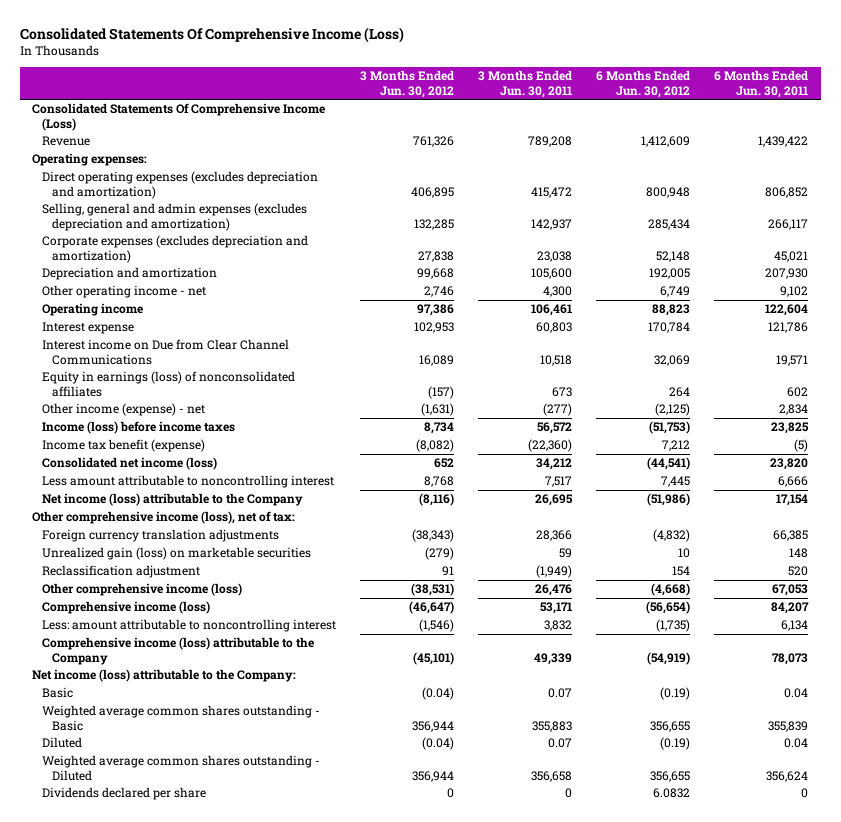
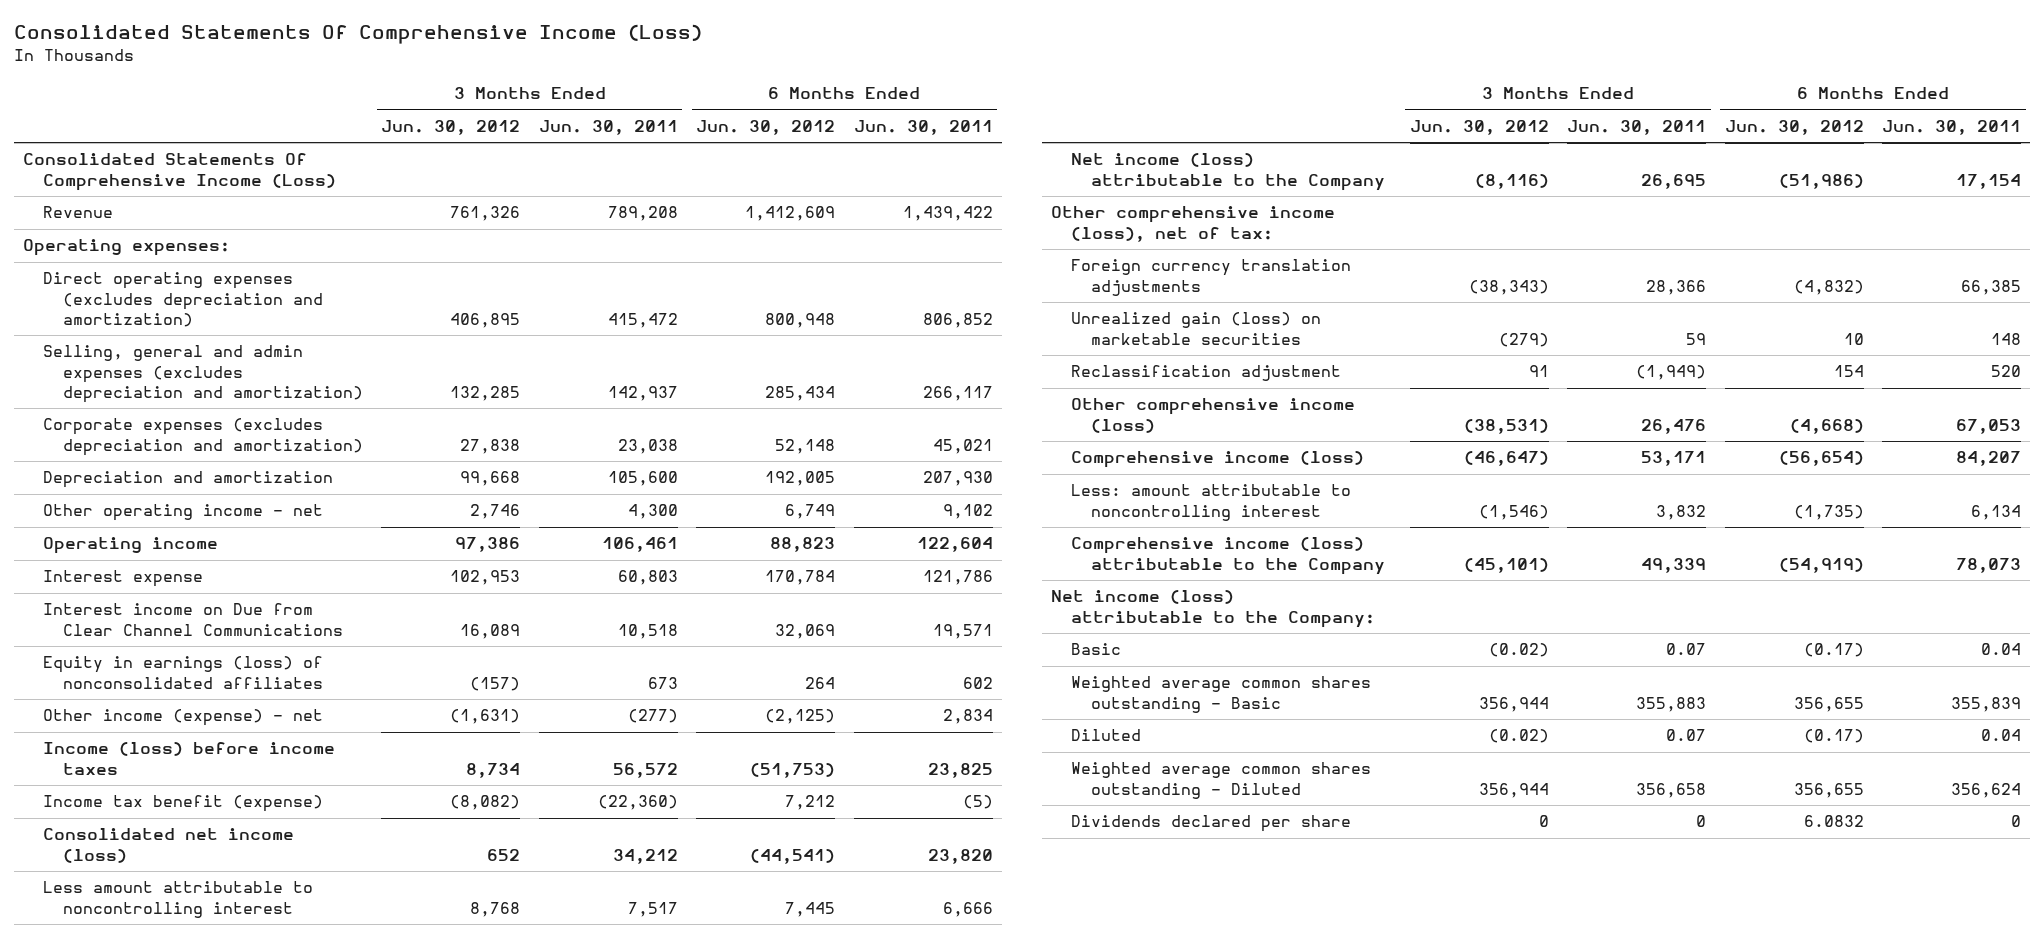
[422,687,455,701] (0.04) -> [1488,643,1549,658] (0.02)
[660,687,691,701] (0.19) -> [1803,643,1864,658] (0.17)
[422,737,455,751] (0.04) -> [1488,729,1549,744] (0.02)
[660,737,691,751] (0.19) -> [1803,729,1864,744] (0.17)

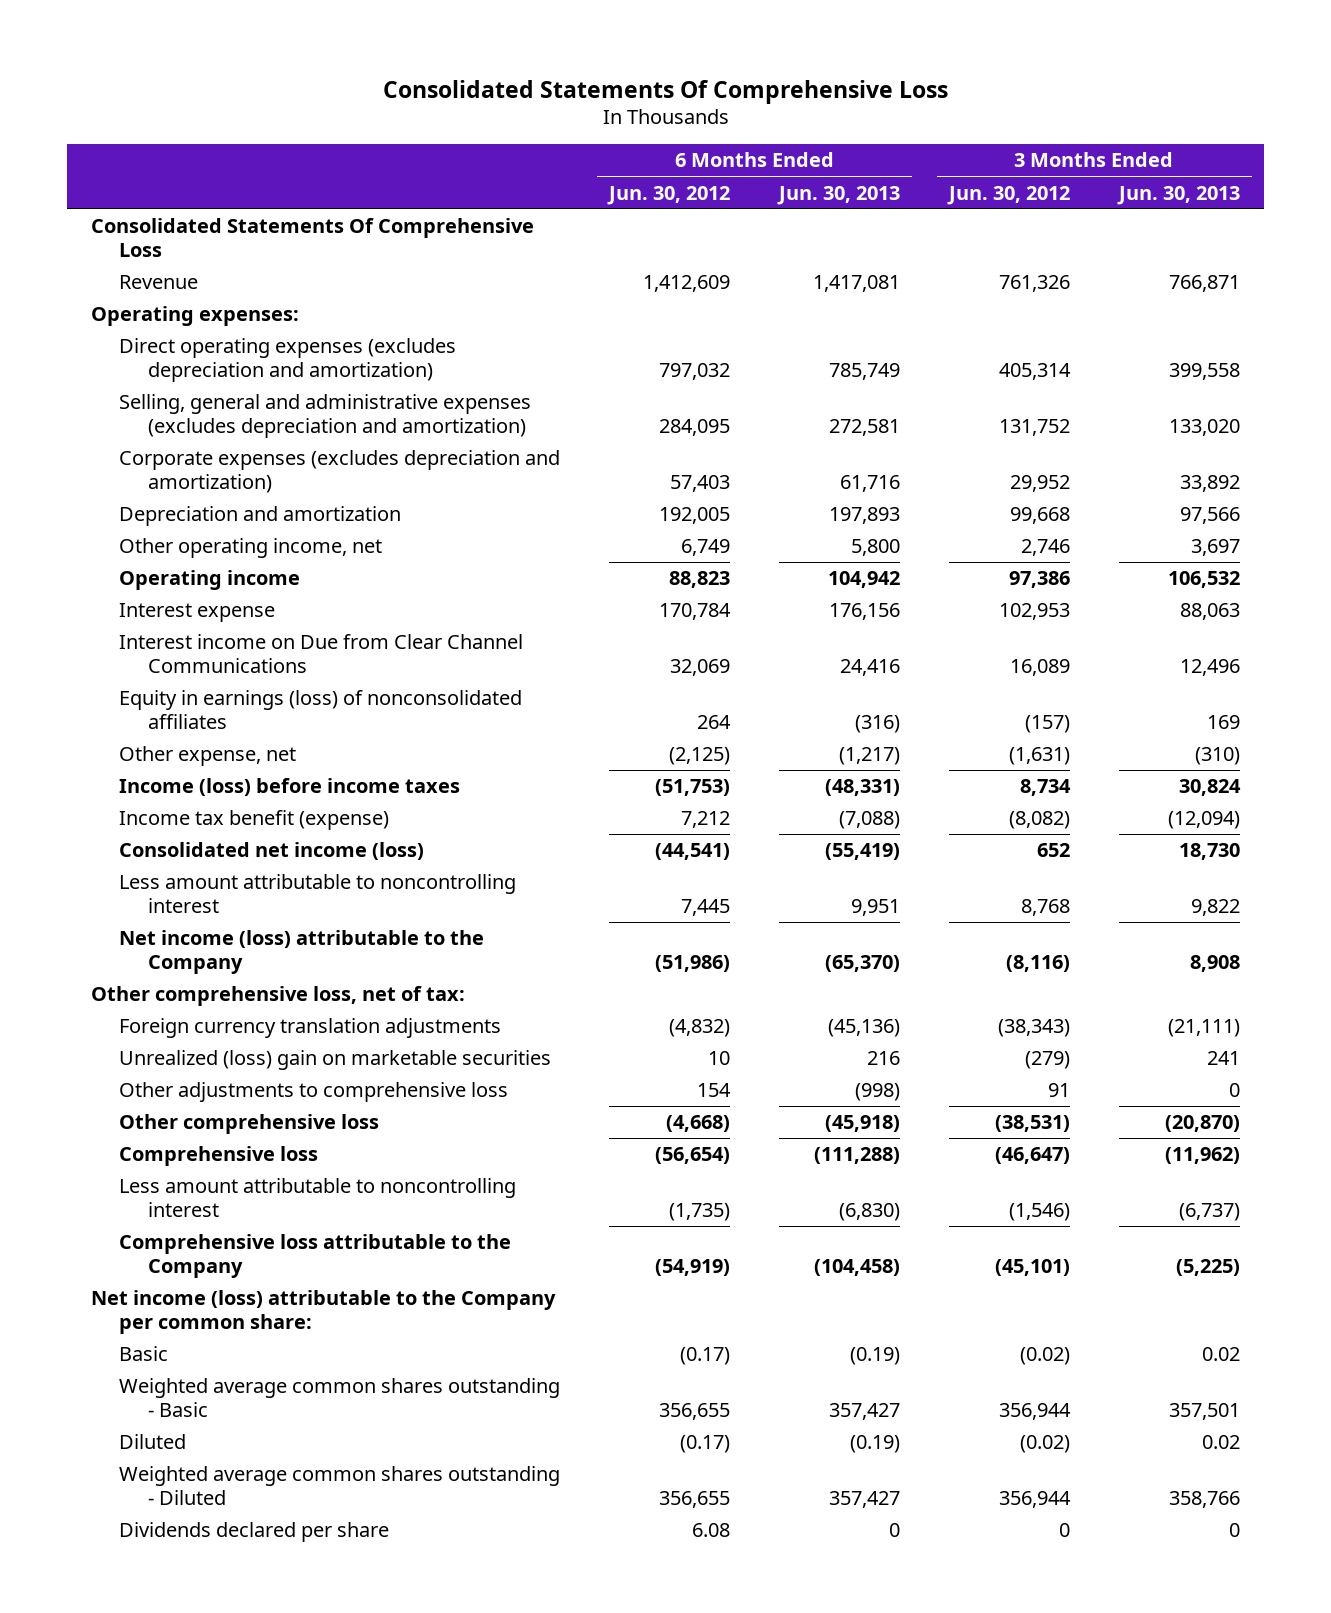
[13,23,702,44] Consolidated Statements Of Comprehensive Income (Loss) -> [382,79,948,104] Consolidated Statements Of Comprehensive Loss
[538,119,678,135] Jun. 30, 2011 -> none
[853,119,993,135] Jun. 30, 2011 -> none
none -> [777,185,901,205] Jun. 30, 2013
none -> [1116,185,1240,205] Jun. 30, 2013
[22,153,336,191] Consolidated Statements Of Comprehensive Income (Loss) -> [91,218,535,257] Consolidated Statements Of Comprehensive Loss
[450,313,521,329] 406,895 -> [998,362,1071,380] 405,314
[765,313,836,329] 800,948 -> [659,362,731,380] 797,032
[42,345,364,404] Selling, general and admin expenses (excludes depreciation and amortization) -> [119,394,532,438] Selling, general and administrative expenses (excludes depreciation and amortization)
[450,386,521,402] 132,285 -> [998,418,1070,436] 131,752
[765,386,836,402] 285,434 -> [659,418,731,436] 284,095
[460,438,521,454] 27,838 -> [1009,474,1070,492] 29,952
[775,438,836,454] 52,148 -> [670,474,731,492] 57,403
[42,504,323,522] Other operating income - net -> [119,538,383,559] Other operating income, net
[42,709,323,727] Other income (expense) - net -> [119,746,297,767] Other expense, net
[1051,206,1336,242] Other comprehensive income (loss), net of tax: -> [91,986,466,1007] Other comprehensive loss, net of tax:
[1071,312,1322,345] Unrealized gain (loss) on marketable securities -> [119,1050,552,1071] Unrealized (loss) gain on marketable securities
[1071,365,1342,382] Reclassification adjustment -> [119,1082,509,1103] Other adjustments to comprehensive loss
[1071,398,1356,433] Other comprehensive income (loss) -> [119,1114,380,1135] Other comprehensive loss
[1071,451,1365,469] Comprehensive income (loss) -> [119,1146,319,1167] Comprehensive loss
[1071,484,1352,521] Less: amount attributable to noncontrolling interest -> [119,1178,517,1217] Less amount attributable to noncontrolling interest
[1071,537,1386,575] Comprehensive income (loss) attributable to the Company -> [119,1234,512,1278] Comprehensive loss attributable to the Company
[1051,590,1376,628] Net income (loss) attributable to the Company: -> [91,1290,557,1334] Net income (loss) attributable to the Company per common share:
[1803,815,1864,828] 6.0832 -> [692,1523,731,1538] 6.08

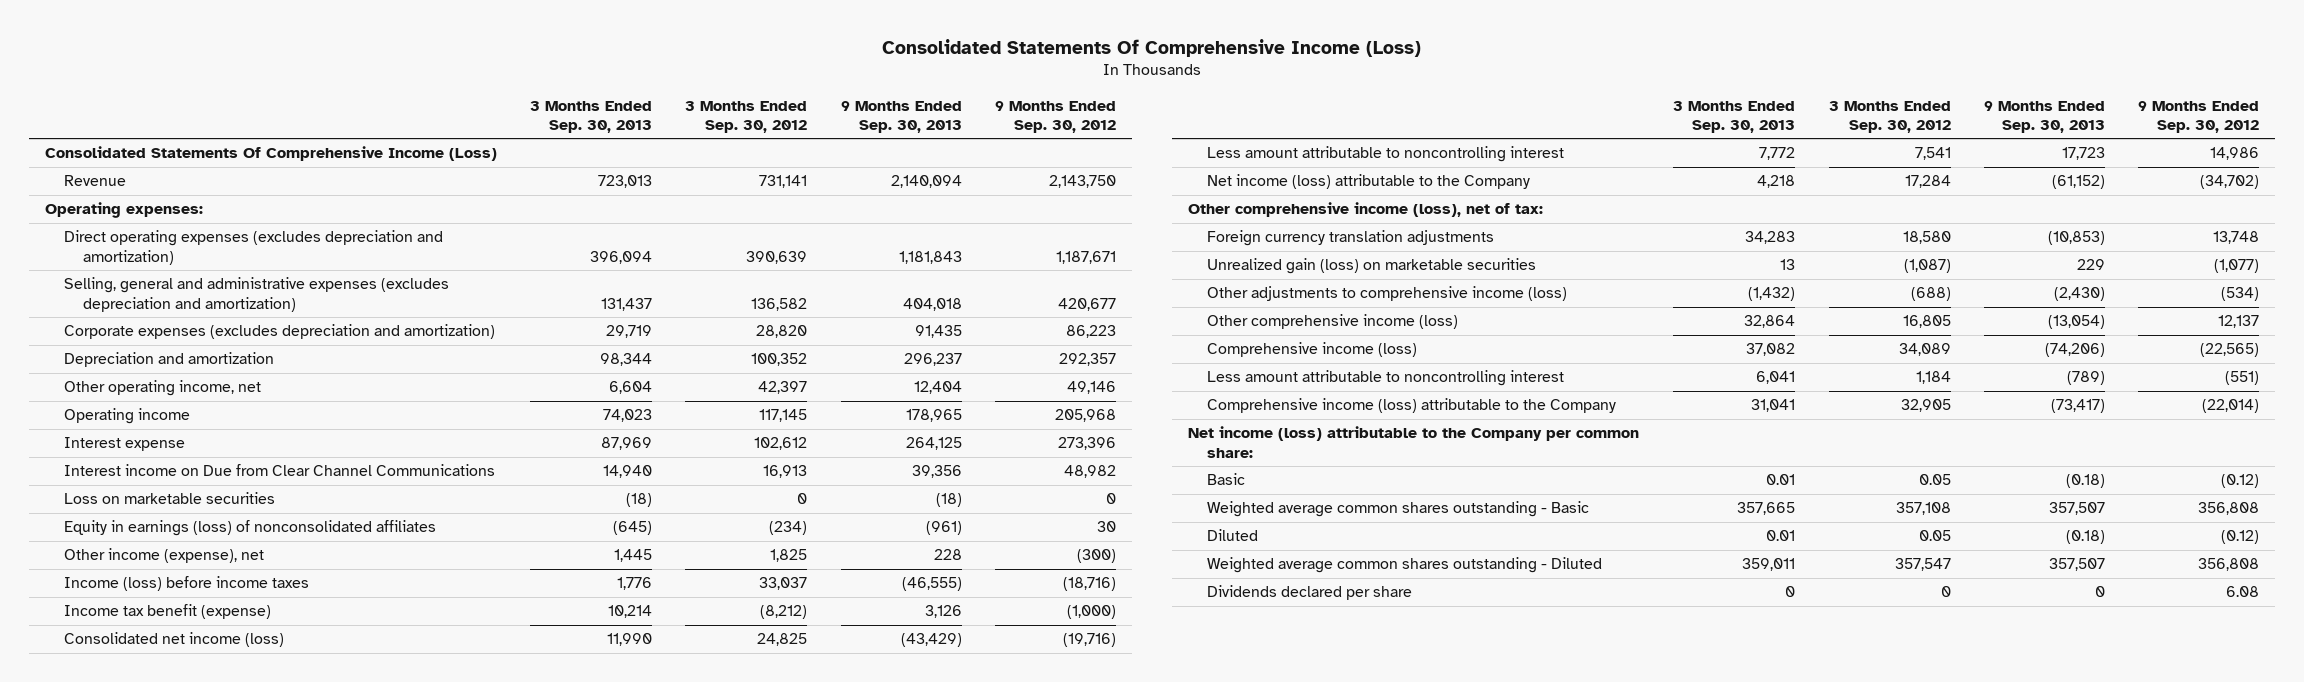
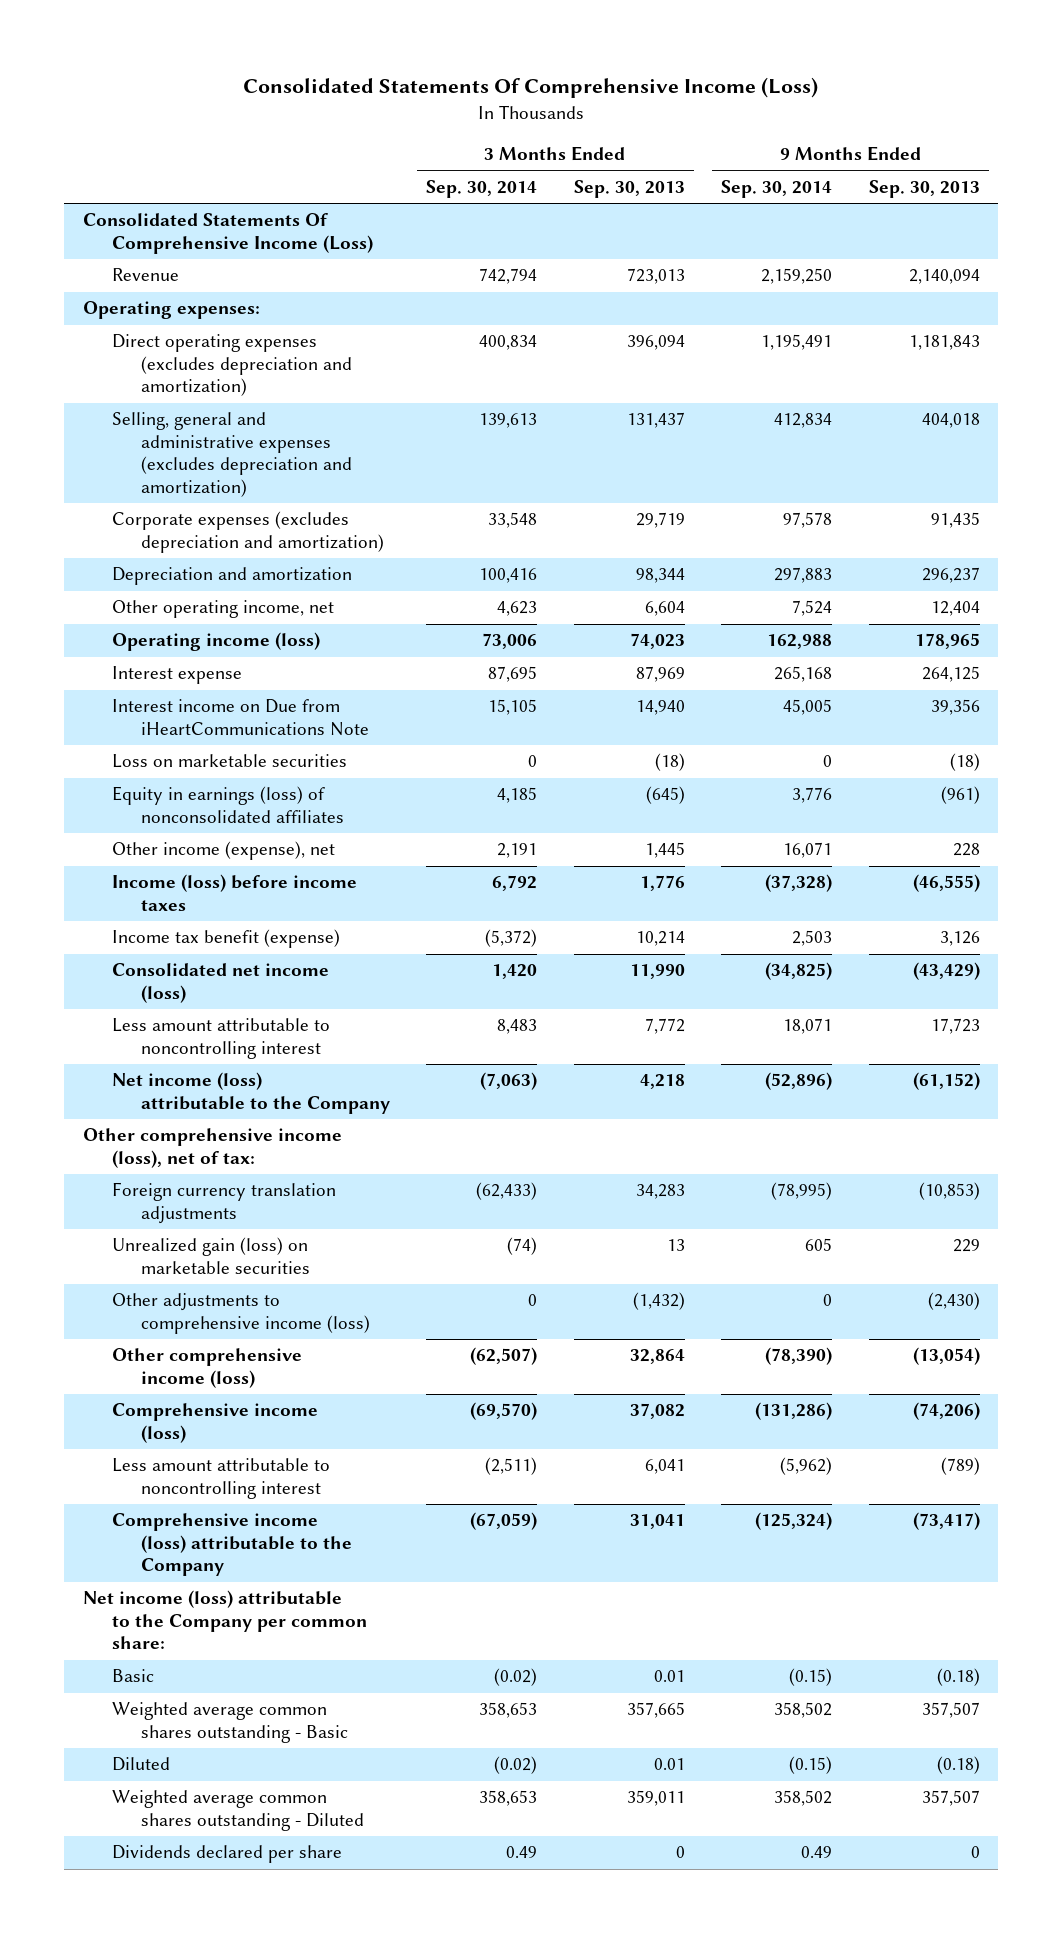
[685,100,808,133] 3 Months Ended Sep. 30, 2012 -> none
[994,100,1116,133] 9 Months Ended Sep. 30, 2012 -> none
none -> [426,179,538,198] Sep. 30, 2014
none -> [721,179,833,198] Sep. 30, 2014
[64,408,191,425] Operating income -> [111,632,320,652] Operating income (loss)
[64,464,496,477] Interest income on Due from Clear Channel Communications -> [111,699,369,736] Interest income on Due from iHeartCommunications Note

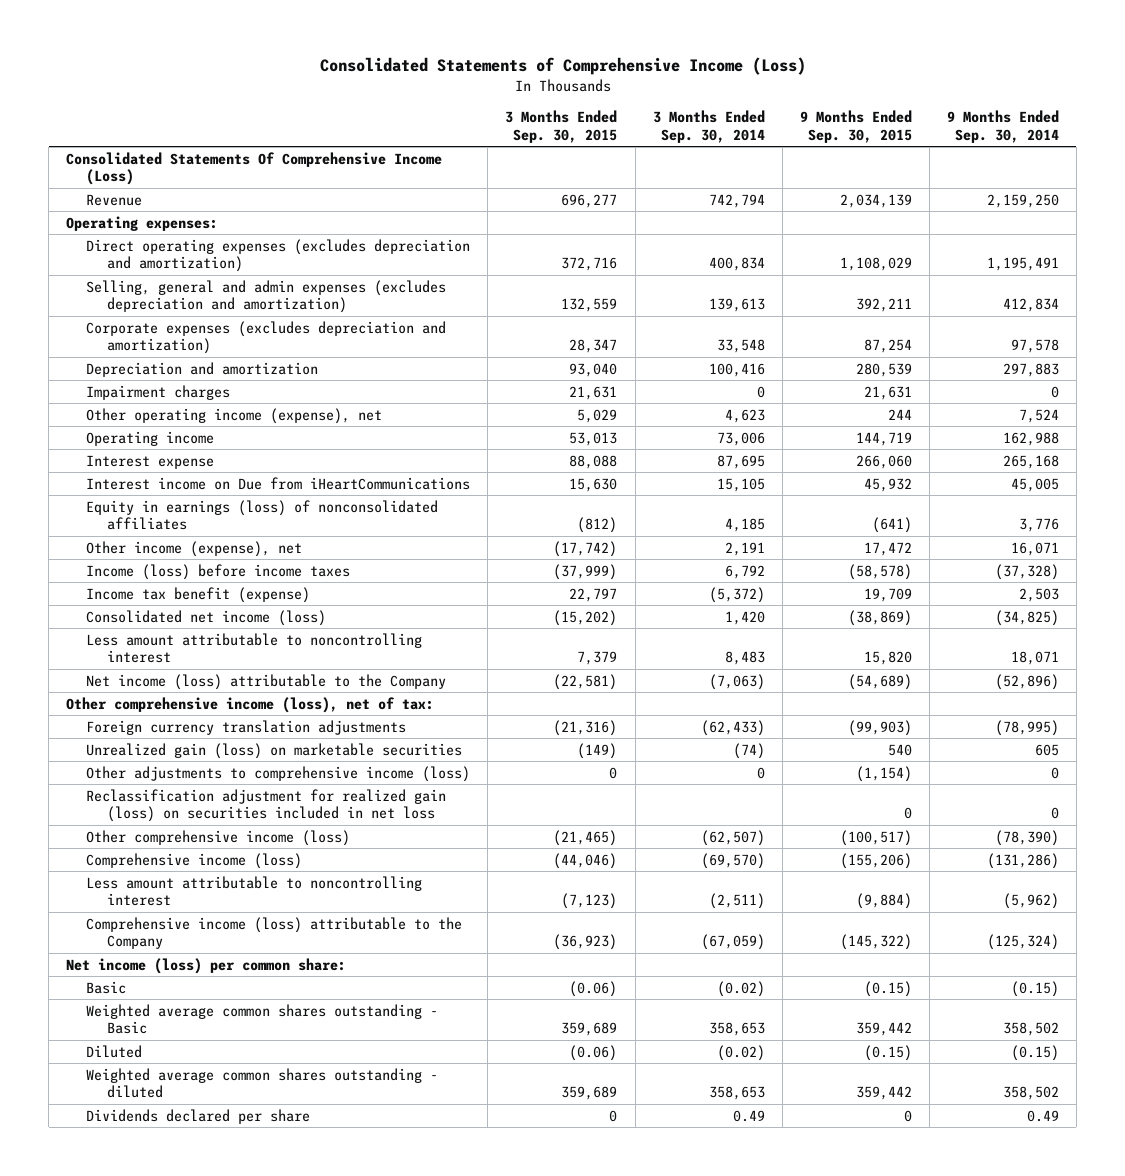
[243,77,819,99] Consolidated Statements Of Comprehensive Income (Loss) -> [319,57,806,76] Consolidated Statements of Comprehensive Income (Loss)
[573,179,685,198] Sep. 30, 2013 -> none
[868,179,980,198] Sep. 30, 2013 -> none
none -> [505,110,618,143] 3 Months Ended Sep. 30, 2015
none -> [799,110,912,143] 9 Months Ended Sep. 30, 2015
[111,412,352,497] Selling, general and administrative expenses (excludes depreciation and amortization) -> [86,279,447,314] Selling, general and admin expenses (excludes depreciation and amortization)
none -> [86,384,231,400] Impairment charges
[111,600,334,619] Other operating income, net -> [86,407,383,424] Other operating income (expense), net
[111,632,320,652] Operating income (loss) -> [86,430,215,446] Operating income
[111,754,347,769] Loss on marketable securities -> none
[111,699,369,736] Interest income on Due from iHeartCommunications Note -> [86,476,471,490] Interest income on Due from iHeartCommunications
none -> [86,788,447,823] Reclassification adjustment for realized gain (loss) on securities included in net loss
[82,1590,367,1650] Net income (loss) attributable to the Company per common share: -> [66,957,347,974] Net income (loss) per common share:
[111,1790,364,1831] Weighted average common shares outstanding - Diluted -> [86,1067,439,1099] Weighted average common shares outstanding - diluted

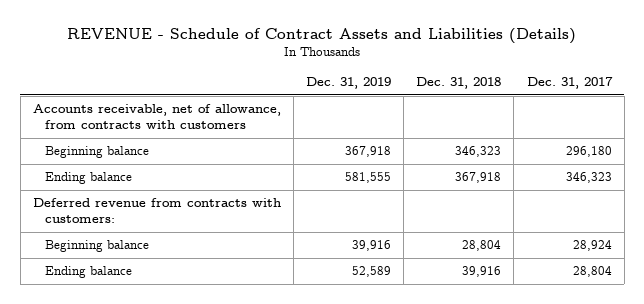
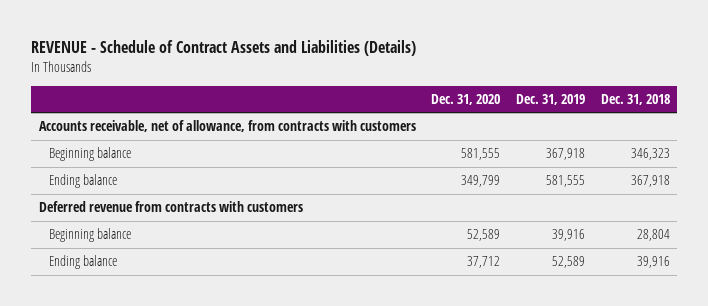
[526,77,613,90] Dec. 31, 2017 -> none
none -> [431,94,501,106] Dec. 31, 2020
[32,198,281,224] Deferred revenue from contracts with customers: -> [38,201,303,213] Deferred revenue from contracts with customers

